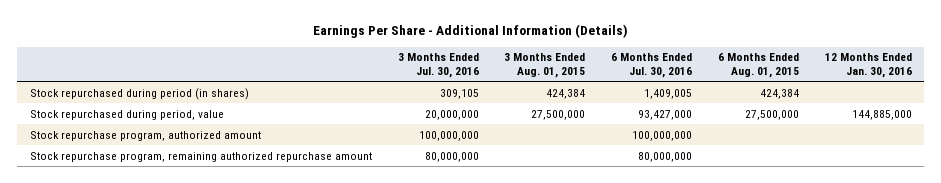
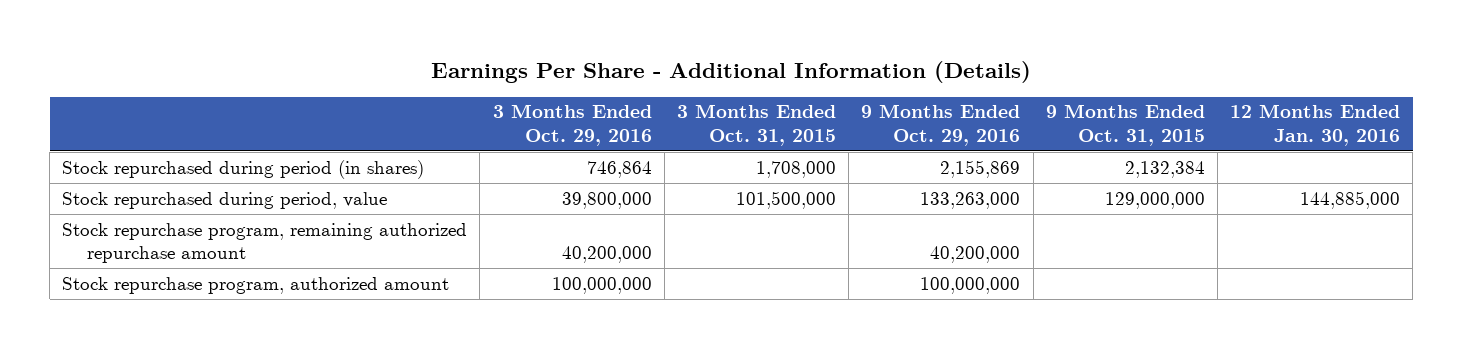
[397,53,479,79] 3 Months Ended Jul. 30, 2016 -> none
[504,53,586,79] 3 Months Ended Aug. 01, 2015 -> none
[611,53,693,79] 6 Months Ended Jul. 30, 2016 -> none
[717,53,799,79] 6 Months Ended Aug. 01, 2015 -> none
none -> [492,104,652,146] 3 Months Ended Oct. 29, 2016
none -> [677,104,837,146] 3 Months Ended Oct. 31, 2015
none -> [861,104,1021,146] 9 Months Ended Oct. 29, 2016
none -> [1045,104,1205,146] 9 Months Ended Oct. 31, 2015
[29,130,261,141] Stock repurchase program, authorized amount -> [62,276,450,294] Stock repurchase program, authorized amount

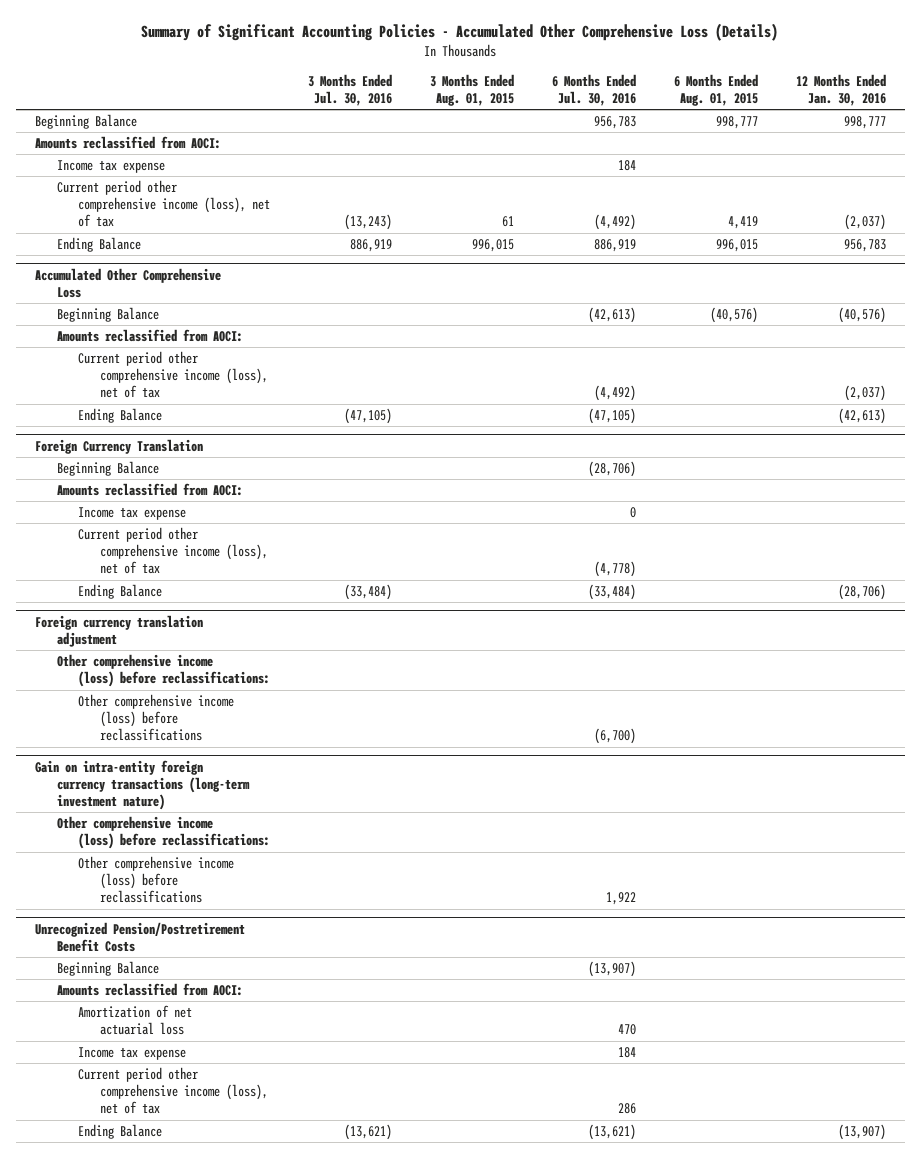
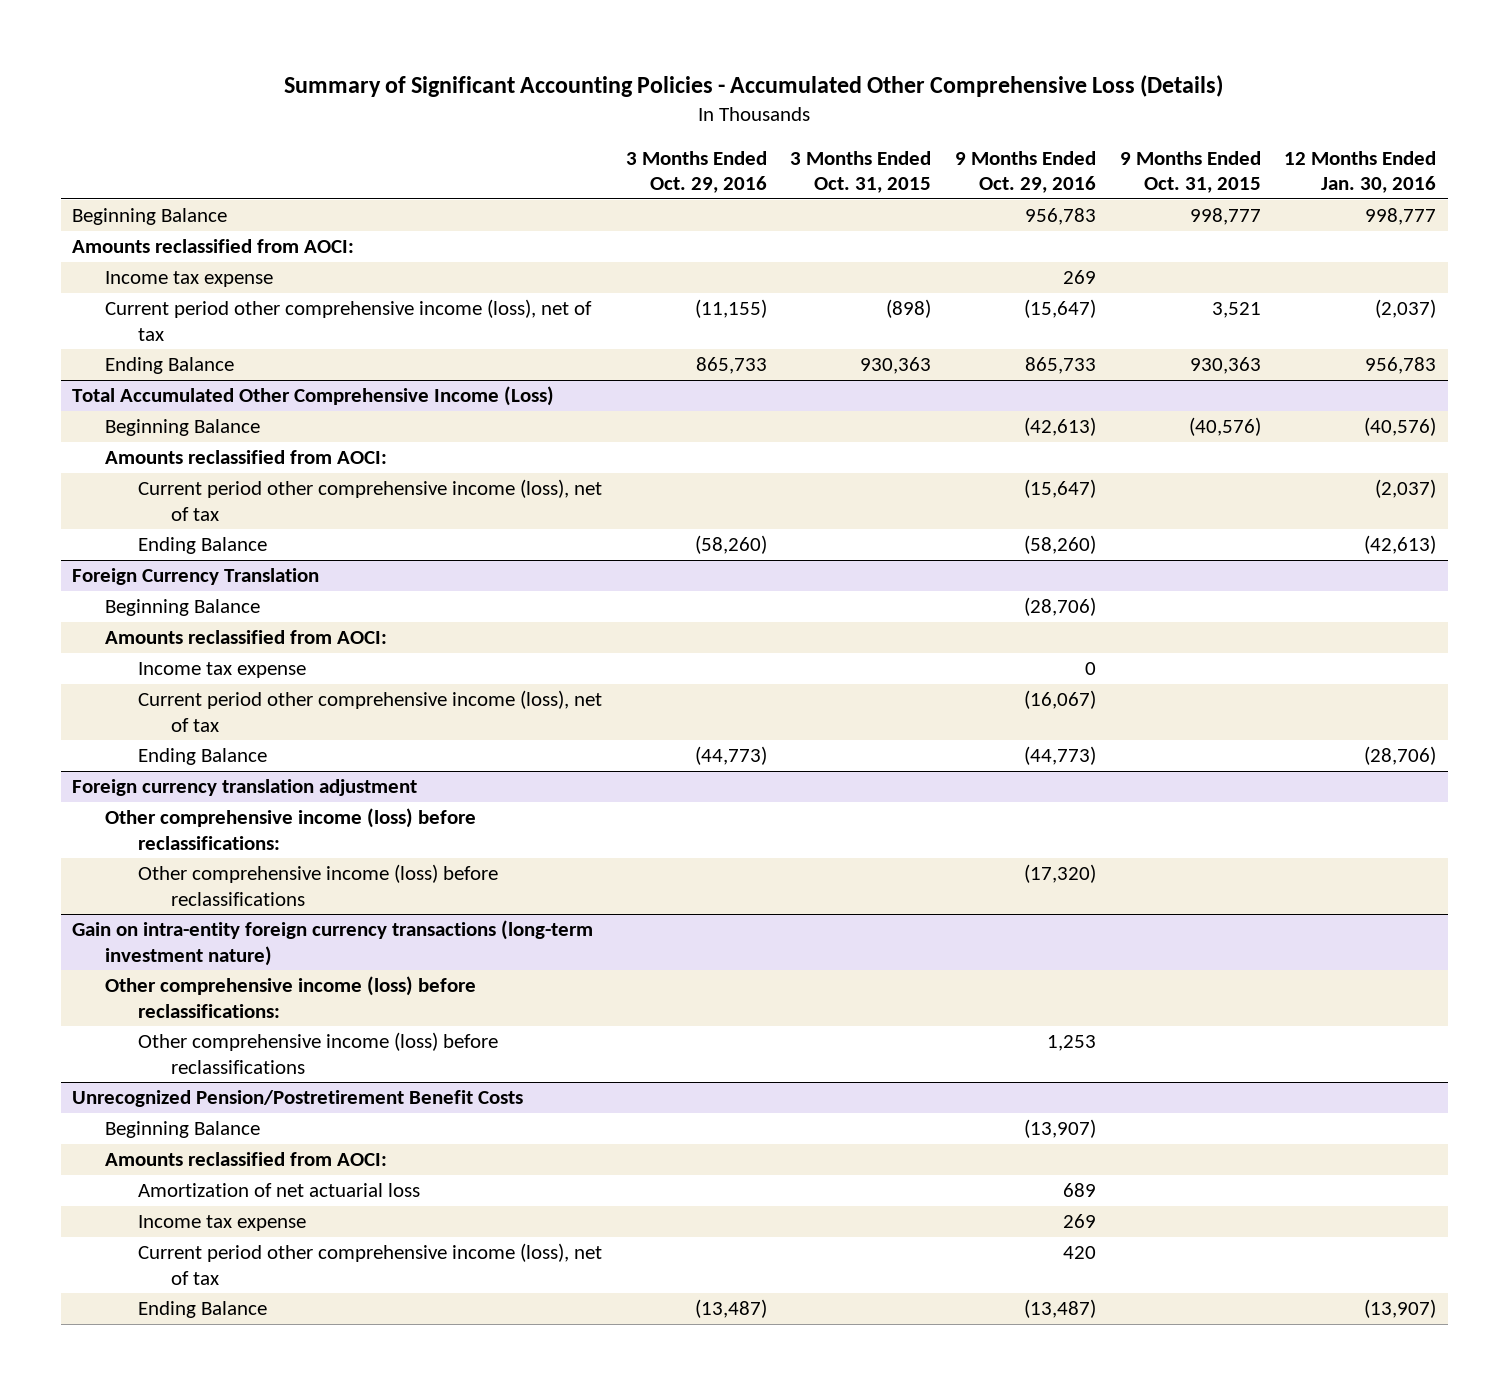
[308,73,393,107] 3 Months Ended Jul. 30, 2016 -> none
[430,73,515,107] 3 Months Ended Aug. 01, 2015 -> none
[552,73,637,107] 6 Months Ended Jul. 30, 2016 -> none
[673,73,758,107] 6 Months Ended Aug. 01, 2015 -> none
none -> [625,150,767,193] 3 Months Ended Oct. 29, 2016
none -> [790,150,932,193] 3 Months Ended Oct. 31, 2015
none -> [954,150,1096,193] 9 Months Ended Oct. 29, 2016
none -> [1119,150,1261,193] 9 Months Ended Oct. 31, 2015
[34,267,221,298] Accumulated Other Comprehensive Loss -> [72,386,555,407] Total Accumulated Other Comprehensive Income (Loss)

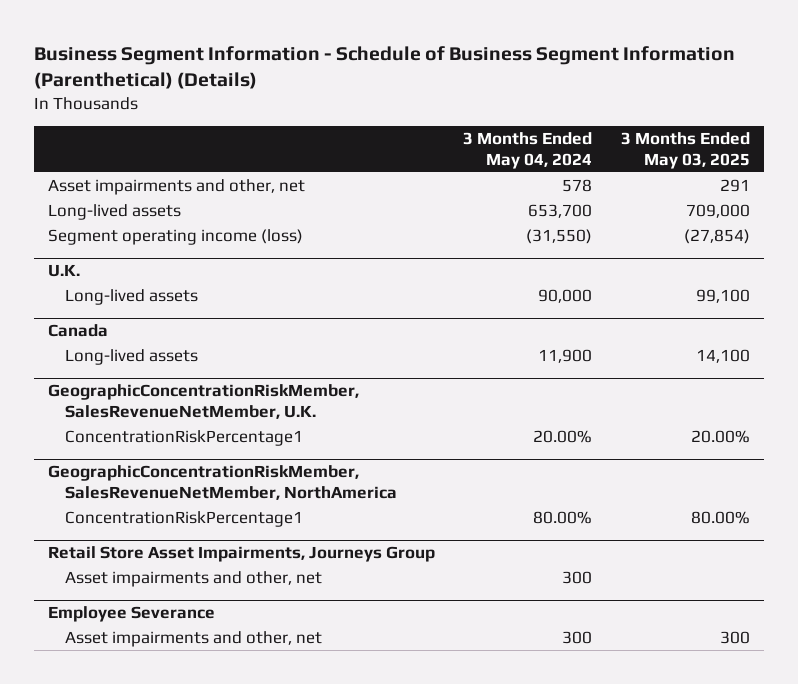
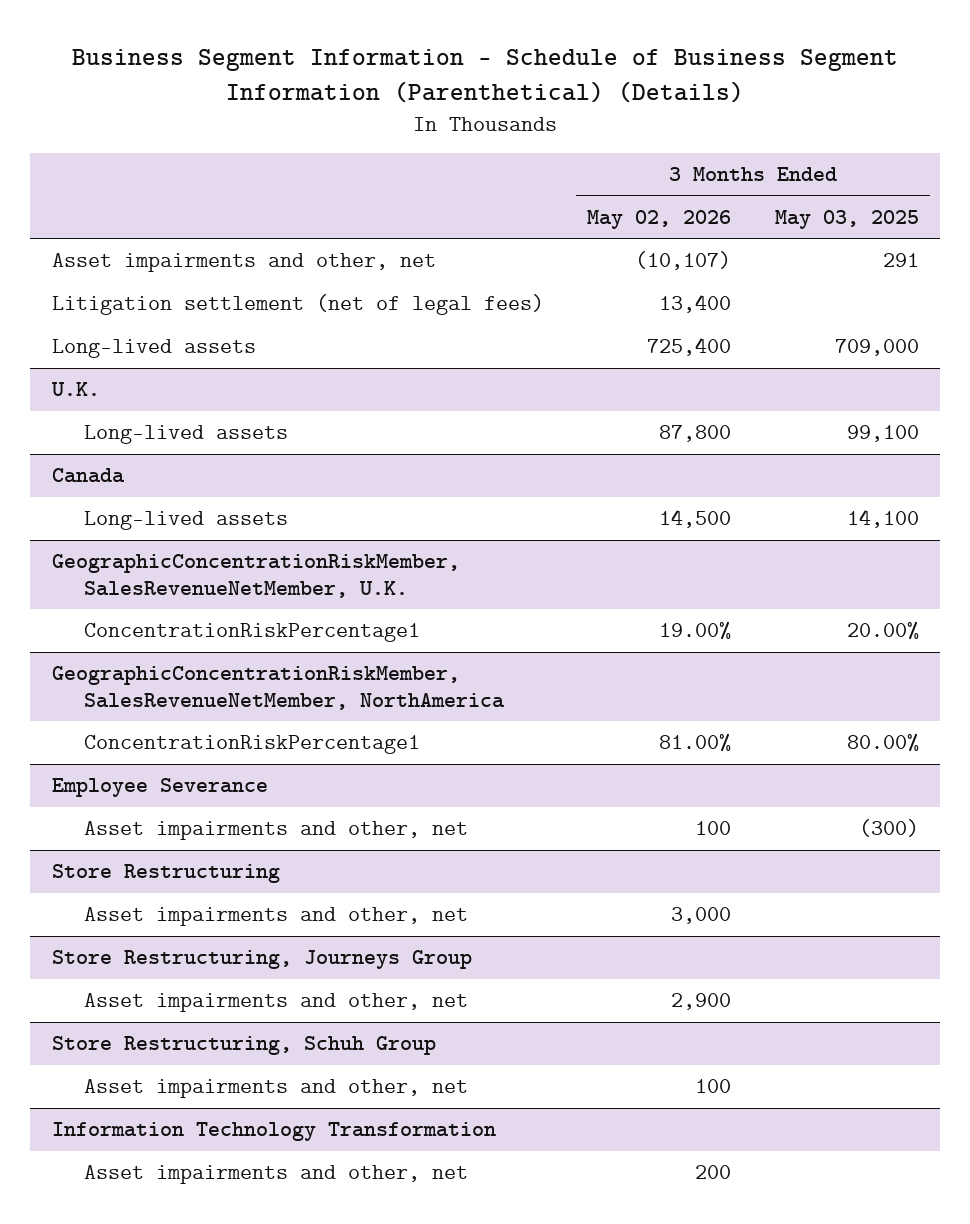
[463,132,593,169] 3 Months Ended May 04, 2024 -> none
none -> [587,209,732,229] May 02, 2026
none -> [51,294,544,316] Litigation settlement (net of legal fees)
[47,229,303,246] Segment operating income (loss) -> none
[47,546,435,563] Retail Store Asset Impairments, Journeys Group -> none
[64,571,322,588] Asset impairments and other, net -> none
[719,631,750,645] 300 -> [858,819,919,838] (300)
none -> [51,864,280,884] Store Restructuring
none -> [84,907,469,927] Asset impairments and other, net
none -> [51,950,472,970] Store Restructuring, Journeys Group
none -> [84,993,469,1013] Asset impairments and other, net
none -> [51,1036,436,1056] Store Restructuring, Schuh Group
none -> [84,1079,469,1099] Asset impairments and other, net
none -> [51,1122,496,1142] Information Technology Transformation
none -> [84,1165,469,1185] Asset impairments and other, net

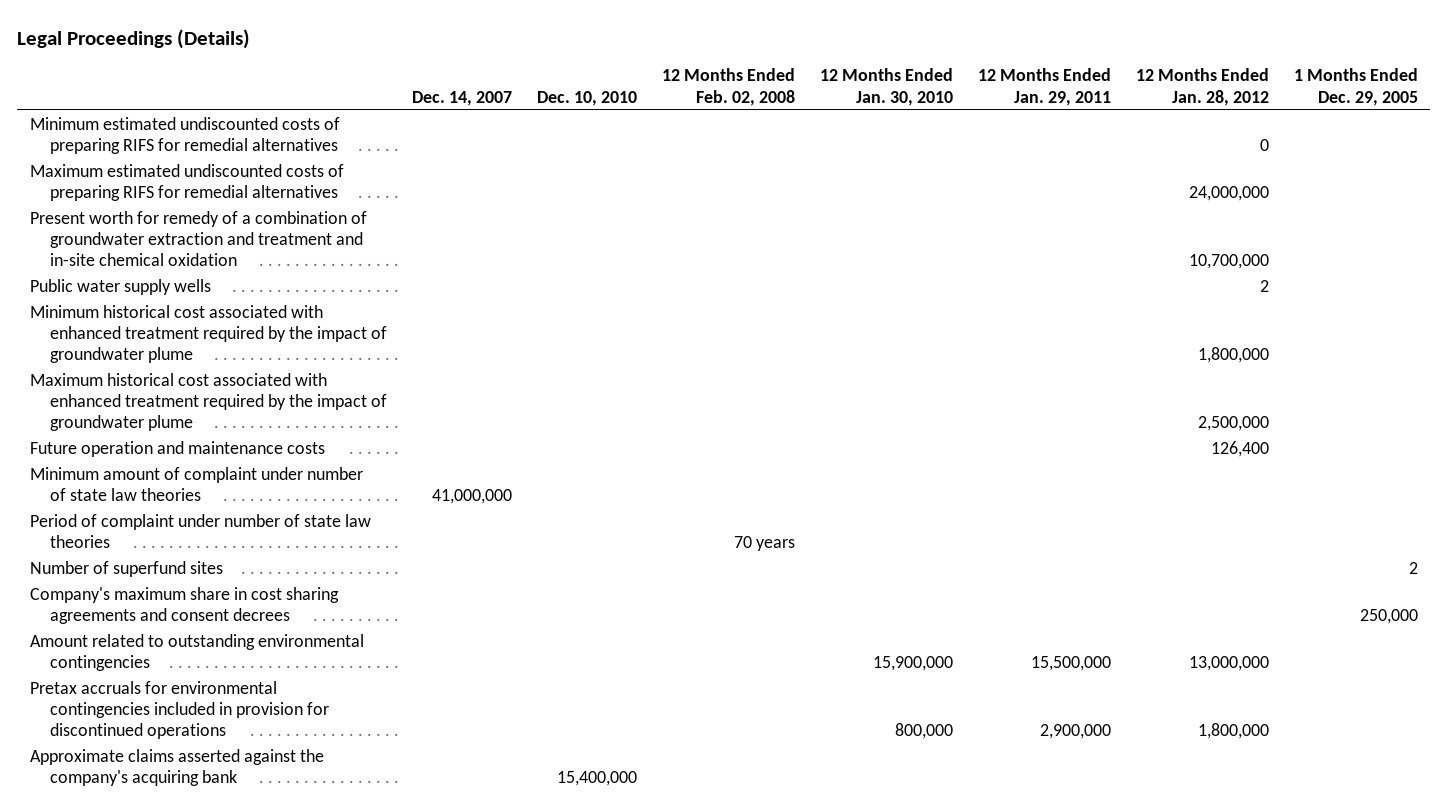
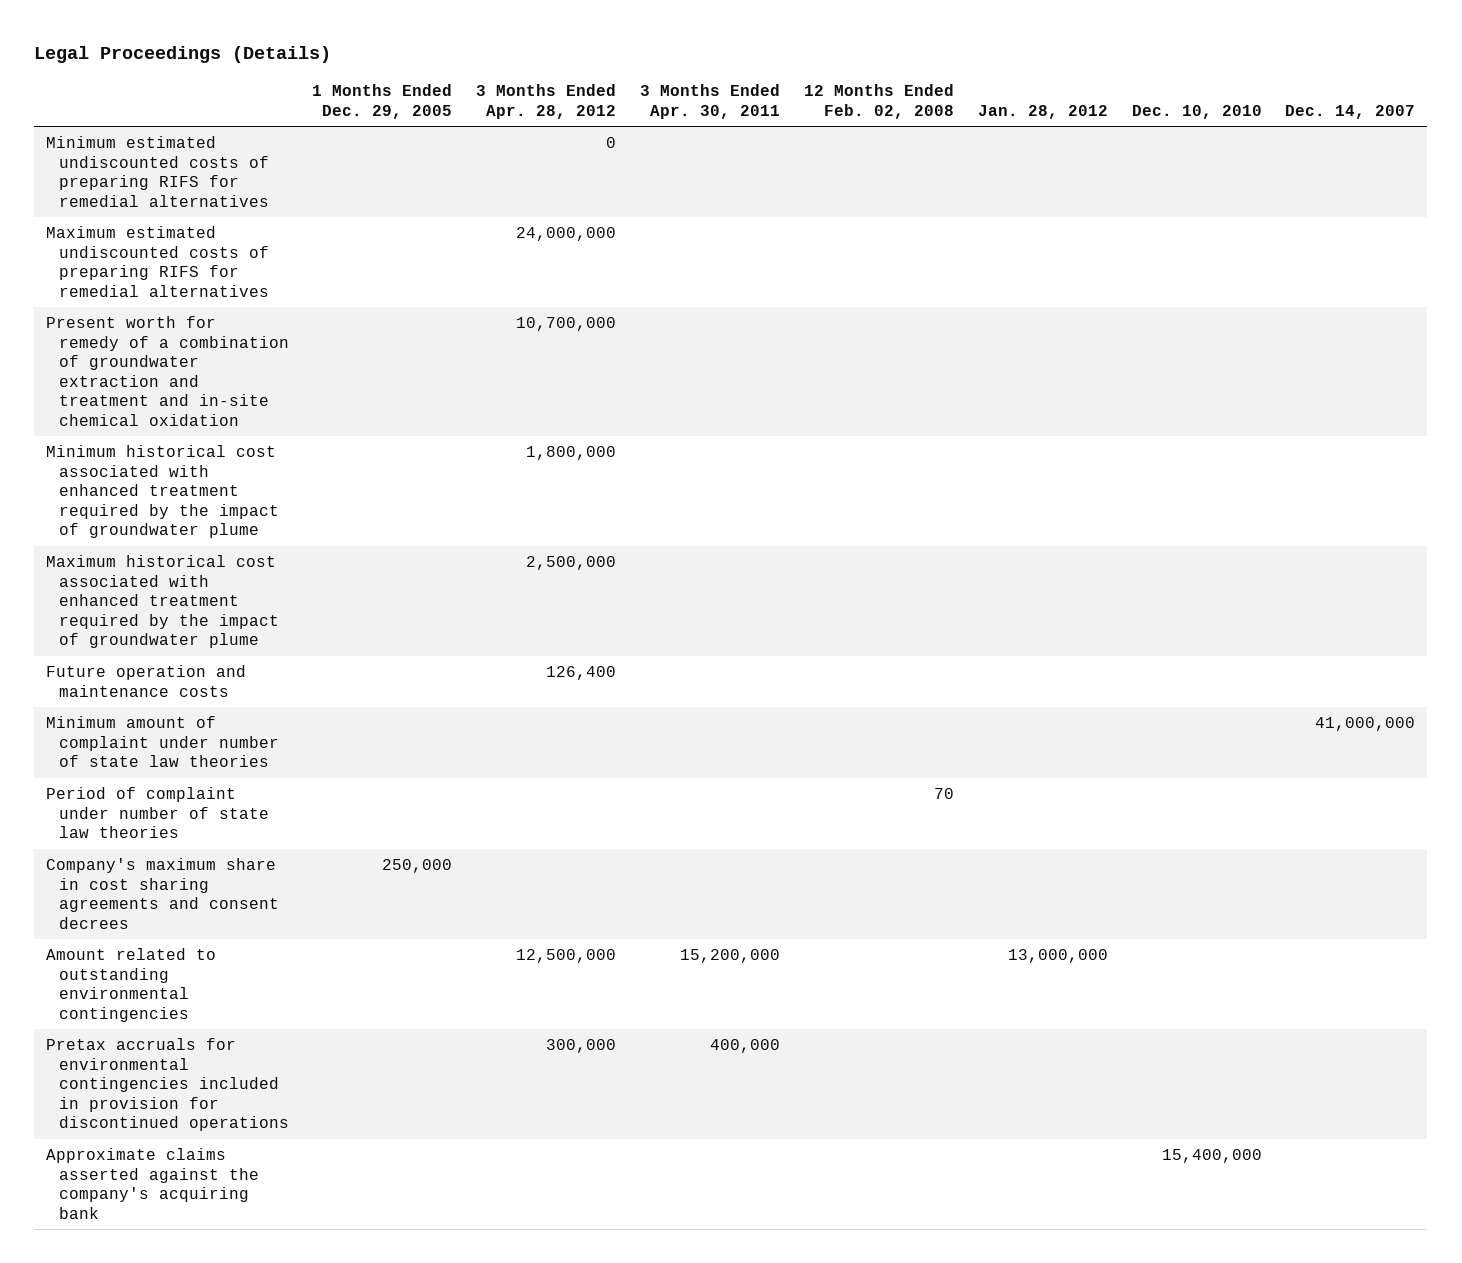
[819,68,953,106] 12 Months Ended Jan. 30, 2010 -> none
[977,68,1111,106] 12 Months Ended Jan. 29, 2011 -> none
[1135,68,1269,106] 12 Months Ended Jan. 28, 2012 -> none
none -> [476,84,617,119] 3 Months Ended Apr. 28, 2012
none -> [640,84,781,119] 3 Months Ended Apr. 30, 2011
none -> [977,104,1108,119] Jan. 28, 2012
[29,278,211,295] Public water supply wells -> none
[29,560,223,577] Number of superfund sites -> none
[733,535,795,551] 70 years -> [933,788,954,800] 70

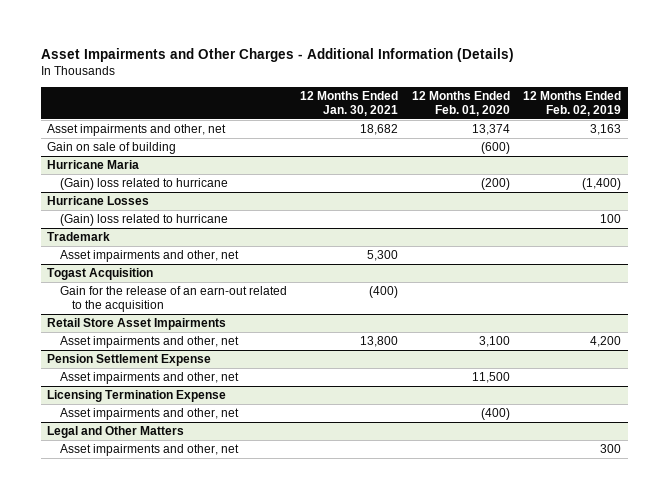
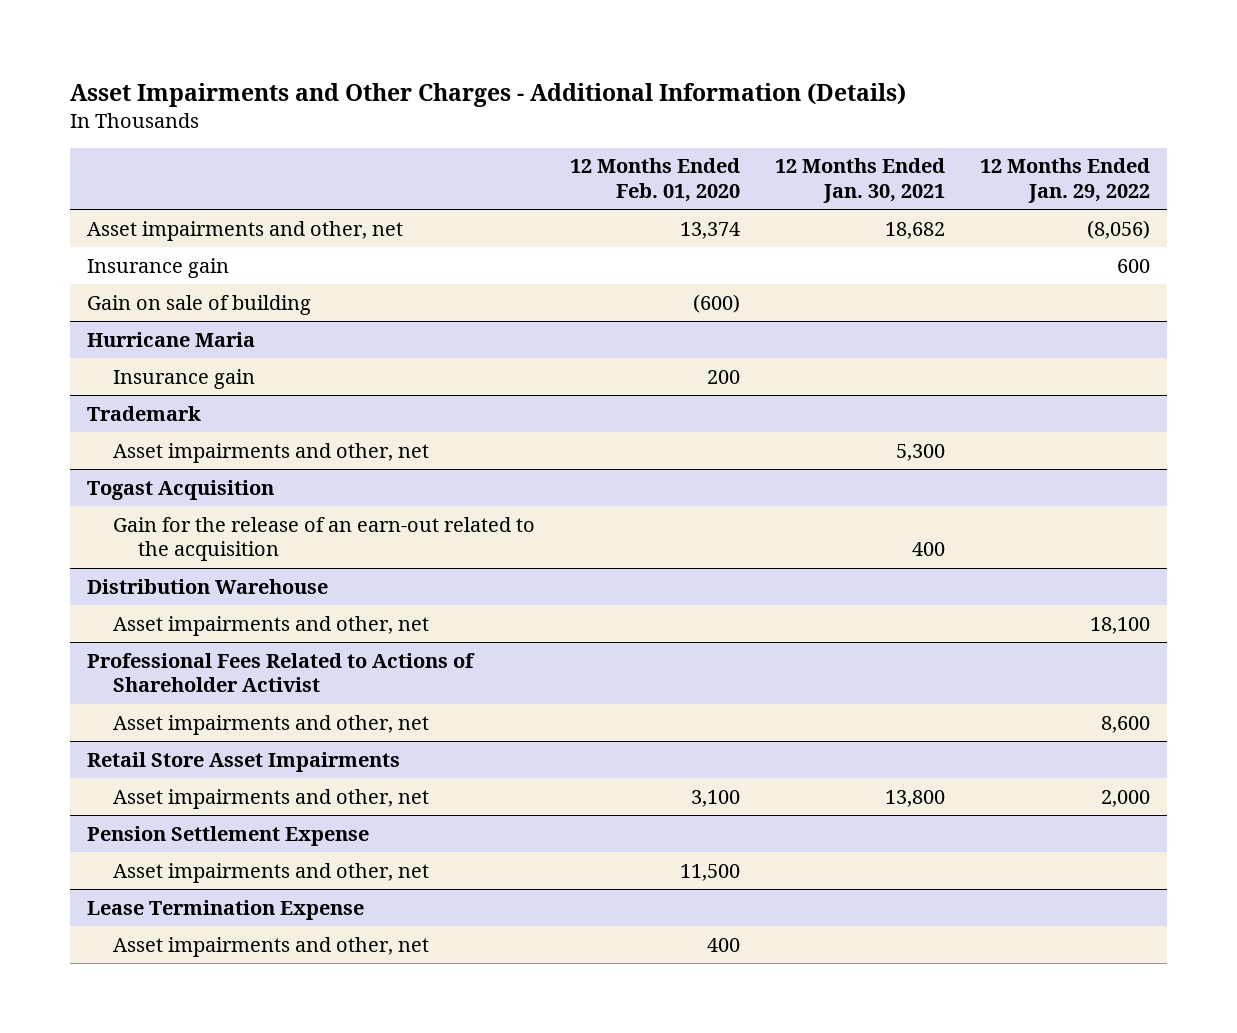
[523,91,622,116] 12 Months Ended Feb. 02, 2019 -> none
none -> [979,158,1150,203] 12 Months Ended Jan. 29, 2022
none -> [87,257,230,278] Insurance gain
[59,178,228,191] (Gain) loss related to hurricane -> none
[47,196,150,206] Hurricane Losses -> none
[59,214,228,227] (Gain) loss related to hurricane -> none
none -> [112,368,255,389] Insurance gain
[369,286,399,299] (400) -> [911,542,945,557] 400
none -> [87,578,329,594] Distribution Warehouse
none -> [112,615,429,636] Asset impairments and other, net
none -> [87,652,476,693] Professional Fees Related to Actions of Shareholder Activist
none -> [112,714,429,735] Asset impairments and other, net
[47,426,185,439] Legal and Other Matters -> none
[59,444,239,457] Asset impairments and other, net -> none
[47,390,227,403] Licensing Termination Expense -> [87,899,365,920] Lease Termination Expense
[480,408,510,421] (400) -> [706,937,740,952] 400

